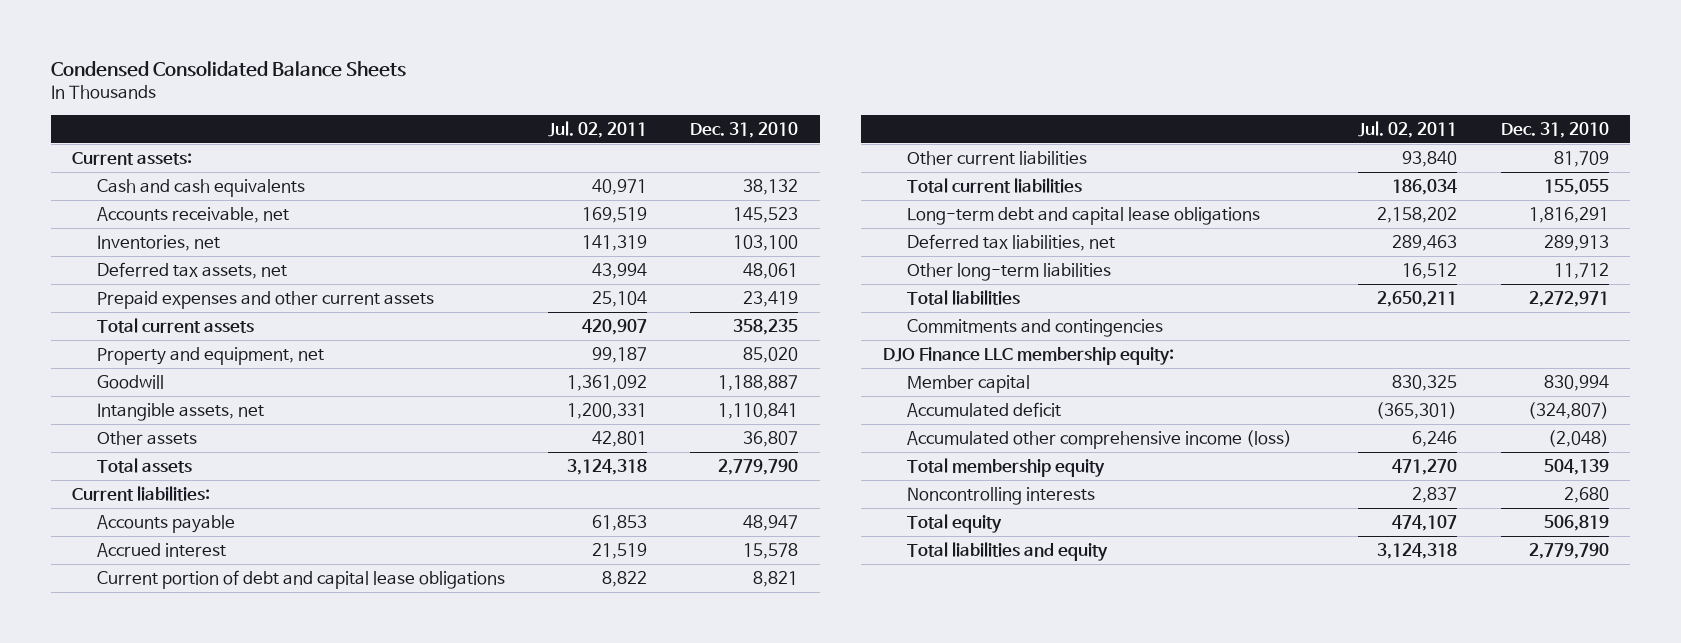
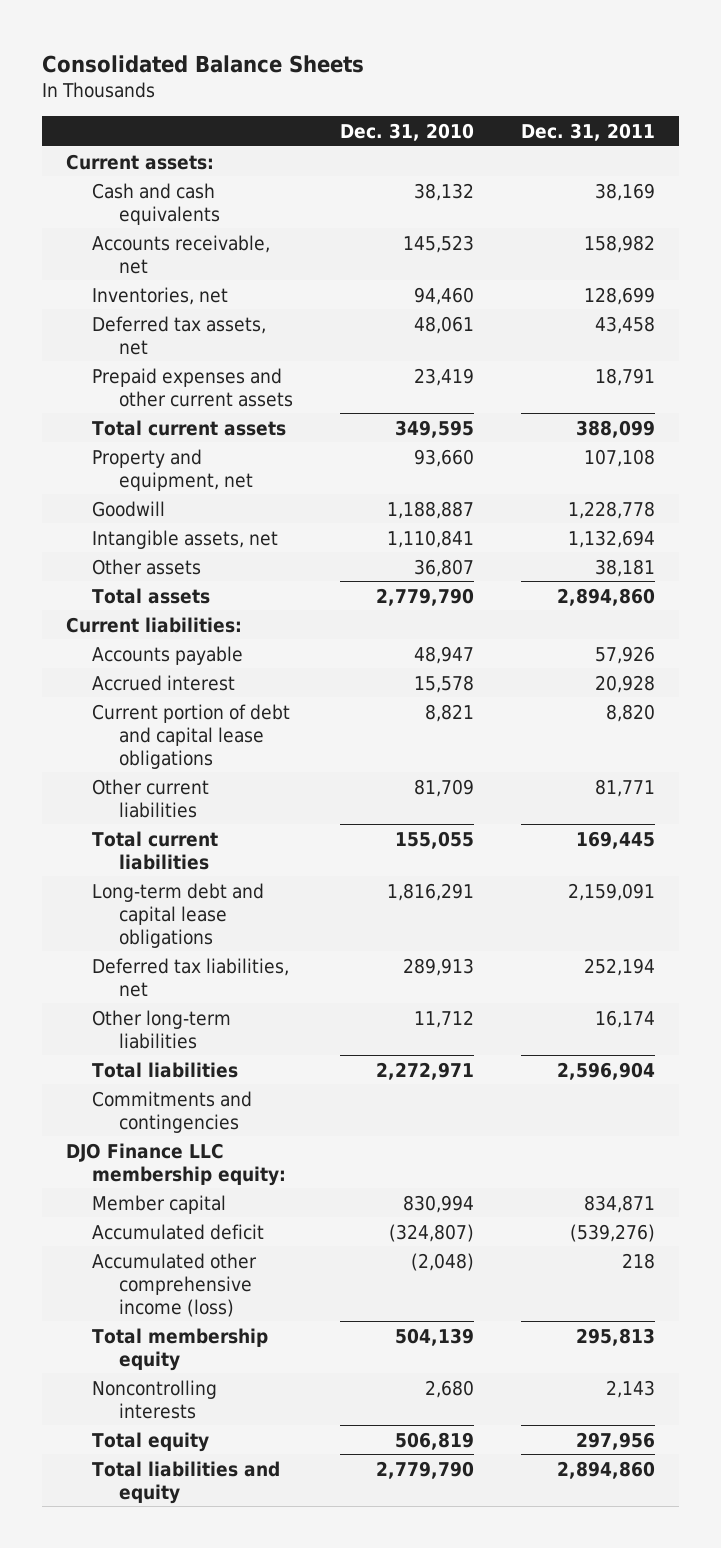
[50,61,406,78] Condensed Consolidated Balance Sheets -> [42,54,365,73] Consolidated Balance Sheets
[547,120,647,138] Jul. 02, 2011 -> none
none -> [521,123,656,142] Dec. 31, 2011
[733,234,799,251] 103,100 -> [413,286,474,305] 94,460
[733,318,799,335] 358,235 -> [394,419,474,438] 349,595
[743,346,799,363] 85,020 -> [413,448,474,467] 93,660

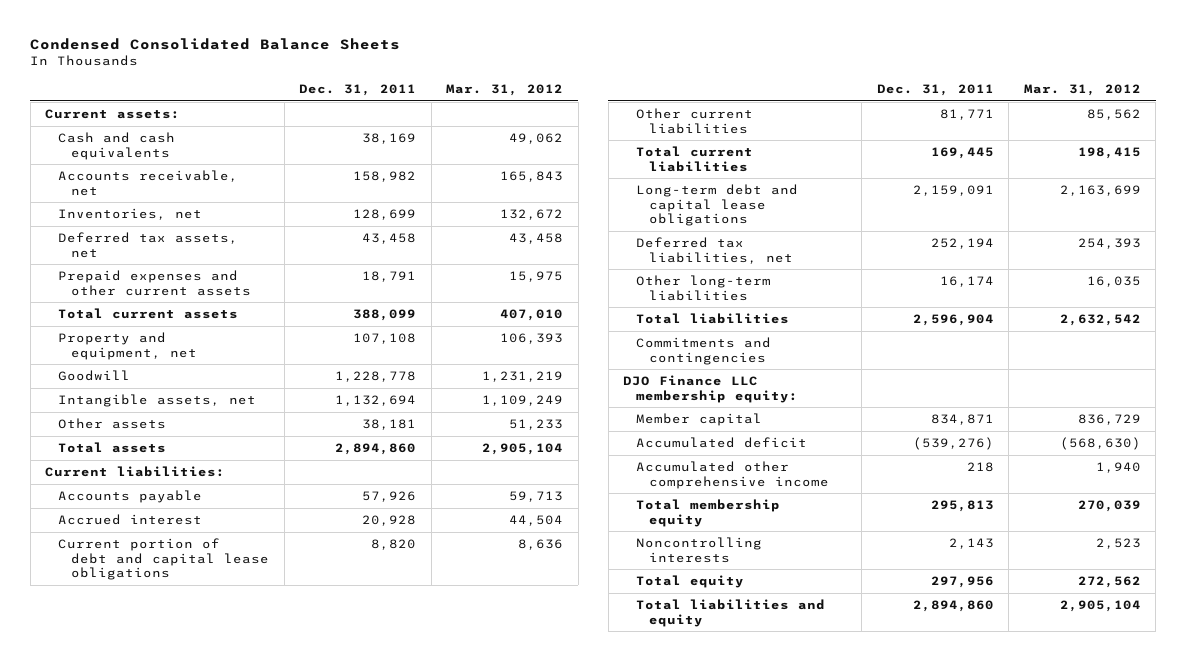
[42,54,365,73] Consolidated Balance Sheets -> [30,37,401,50] Condensed Consolidated Balance Sheets
[339,123,474,142] Dec. 31, 2010 -> none
none -> [446,83,564,96] Mar. 31, 2012
[92,1252,258,1317] Accumulated other comprehensive income (loss) -> [635,461,829,489] Accumulated other comprehensive income

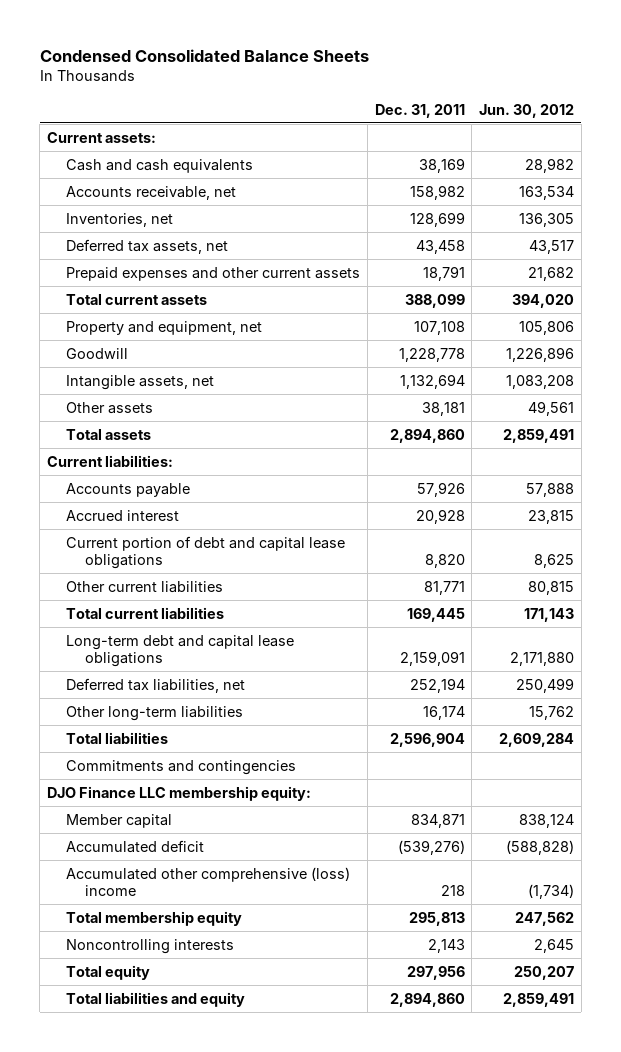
[446,83,564,96] Mar. 31, 2012 -> none
none -> [479,103,575,118] Jun. 30, 2012
[635,461,829,489] Accumulated other comprehensive income -> [66,866,351,896] Accumulated other comprehensive (loss) income

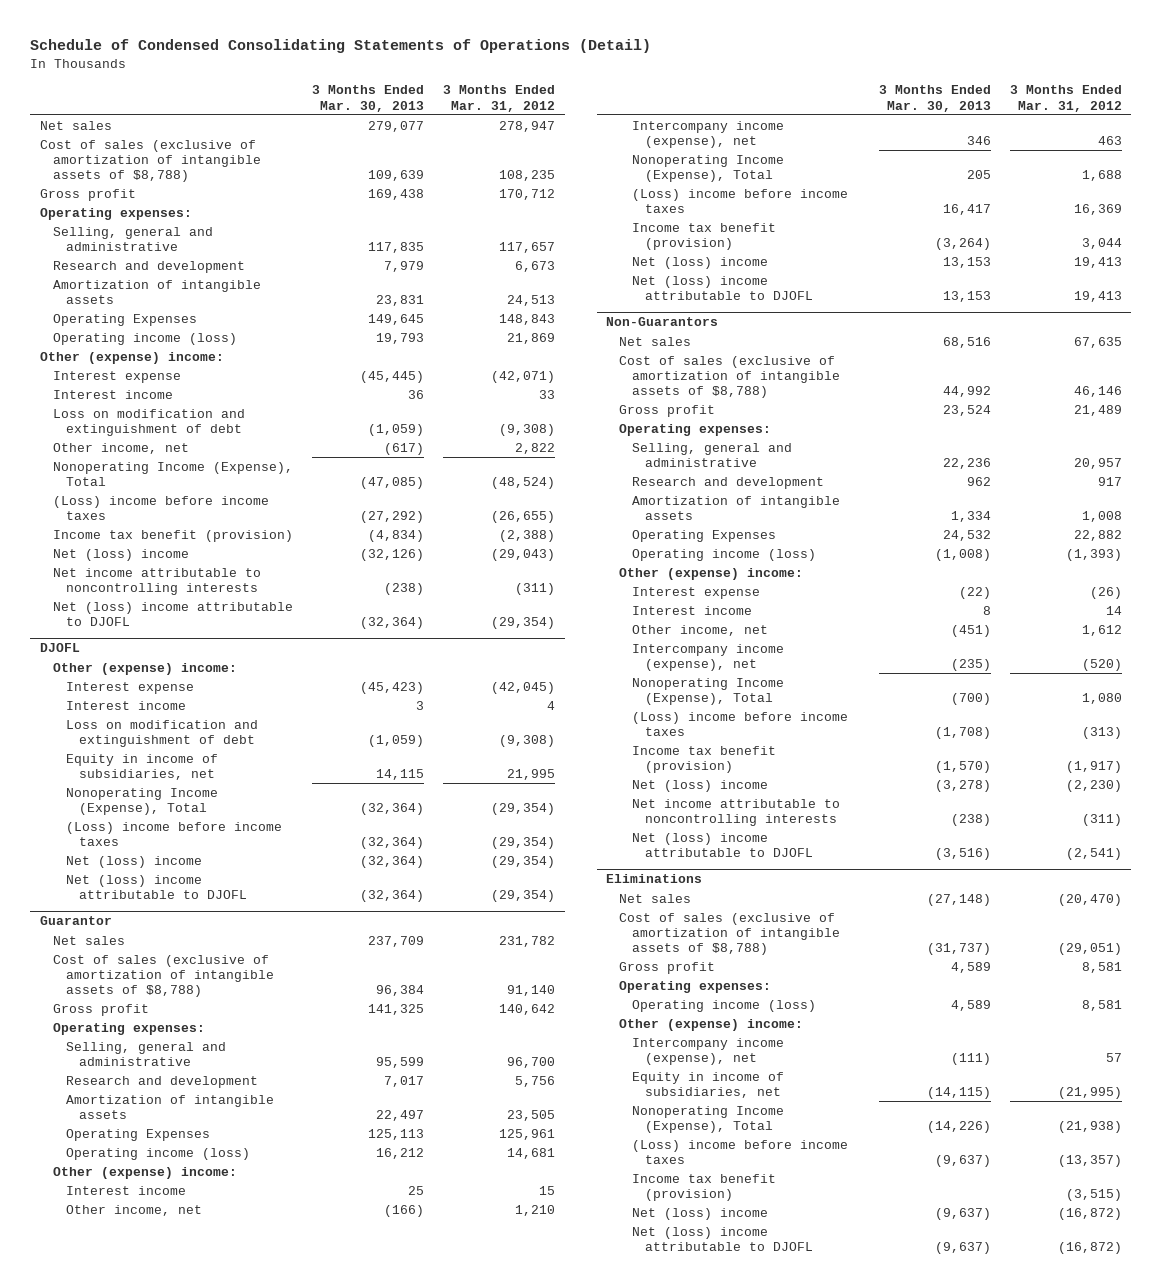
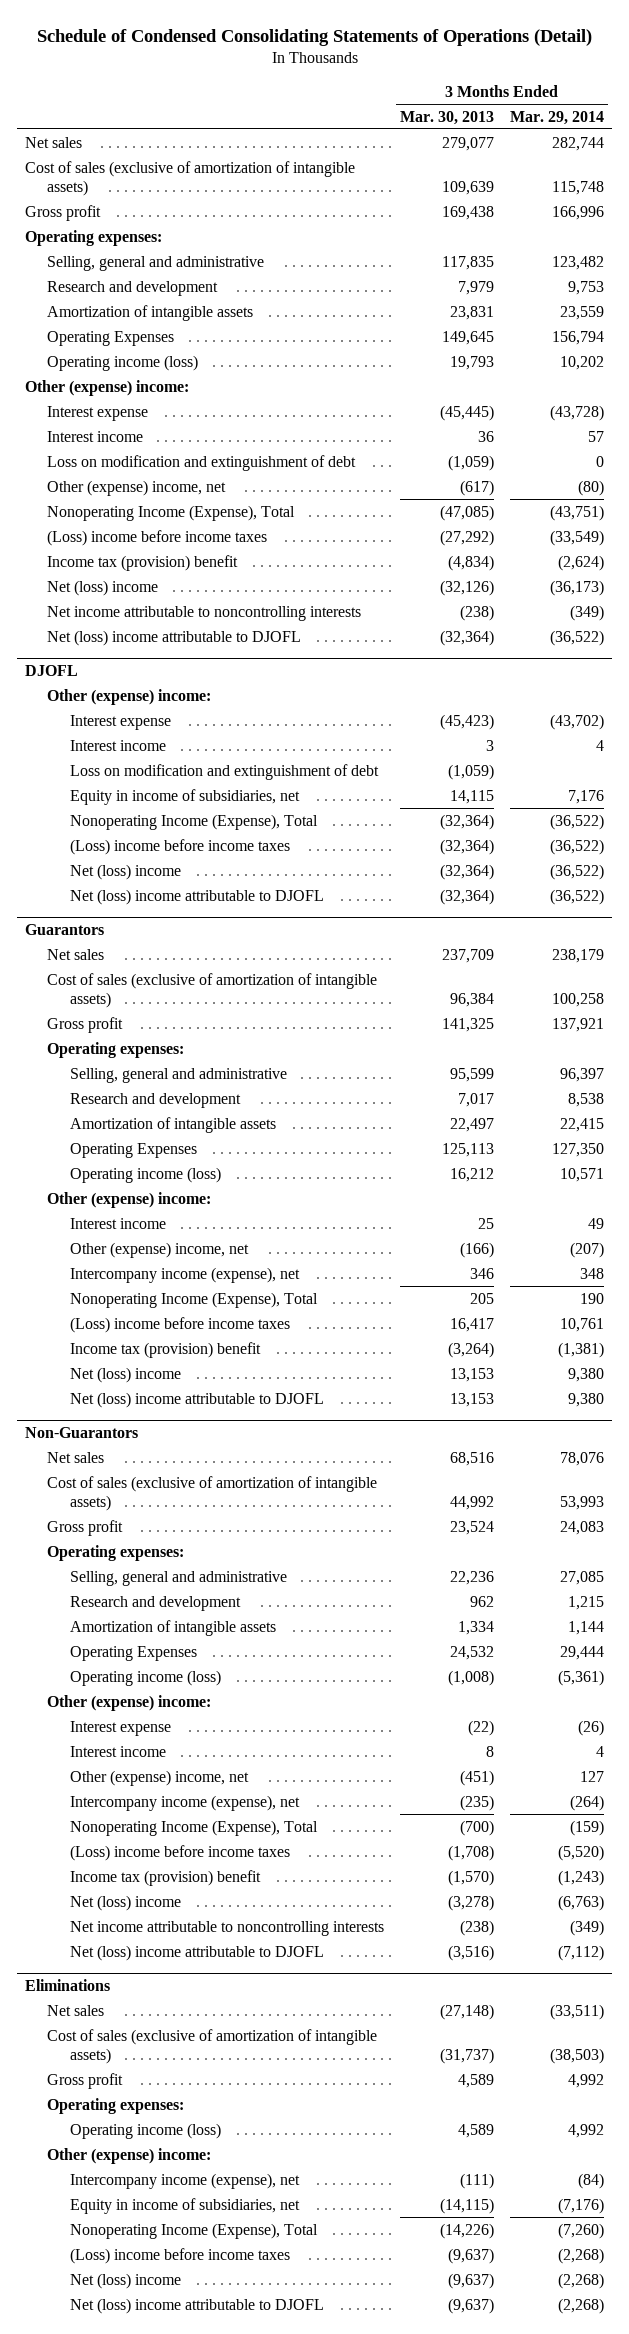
[442,85,555,112] 3 Months Ended Mar. 31, 2012 -> none
none -> [510,110,605,125] Mar. 29, 2014
[39,139,261,183] Cost of sales (exclusive of amortization of intangible assets of $8,788) -> [24,160,355,197] Cost of sales (exclusive of amortization of intangible assets)
[52,442,189,454] Other income, net -> [47,479,227,496] Other (expense) income, net
[52,529,293,542] Income tax benefit (provision) -> [47,554,239,571] Income tax (provision) benefit
[39,916,112,926] Guarantor -> [24,924,104,936] Guarantors
[52,954,274,998] Cost of sales (exclusive of amortization of intangible assets of $8,788) -> [47,972,378,1009] Cost of sales (exclusive of amortization of intangible assets)
[65,1204,202,1216] Other income, net -> [69,1241,249,1258] Other (expense) income, net
[632,222,777,251] Income tax benefit (provision) -> [69,1341,261,1358] Income tax (provision) benefit
[619,355,841,399] Cost of sales (exclusive of amortization of intangible assets of $8,788) -> [47,1475,378,1512] Cost of sales (exclusive of amortization of intangible assets)
[632,624,769,636] Other income, net -> [69,1769,249,1786] Other (expense) income, net
[632,745,777,774] Income tax benefit (provision) -> [69,1869,261,1886] Income tax (provision) benefit
[619,912,841,956] Cost of sales (exclusive of amortization of intangible assets of $8,788) -> [47,2028,378,2065] Cost of sales (exclusive of amortization of intangible assets)
[632,1173,777,1202] Income tax benefit (provision) -> none

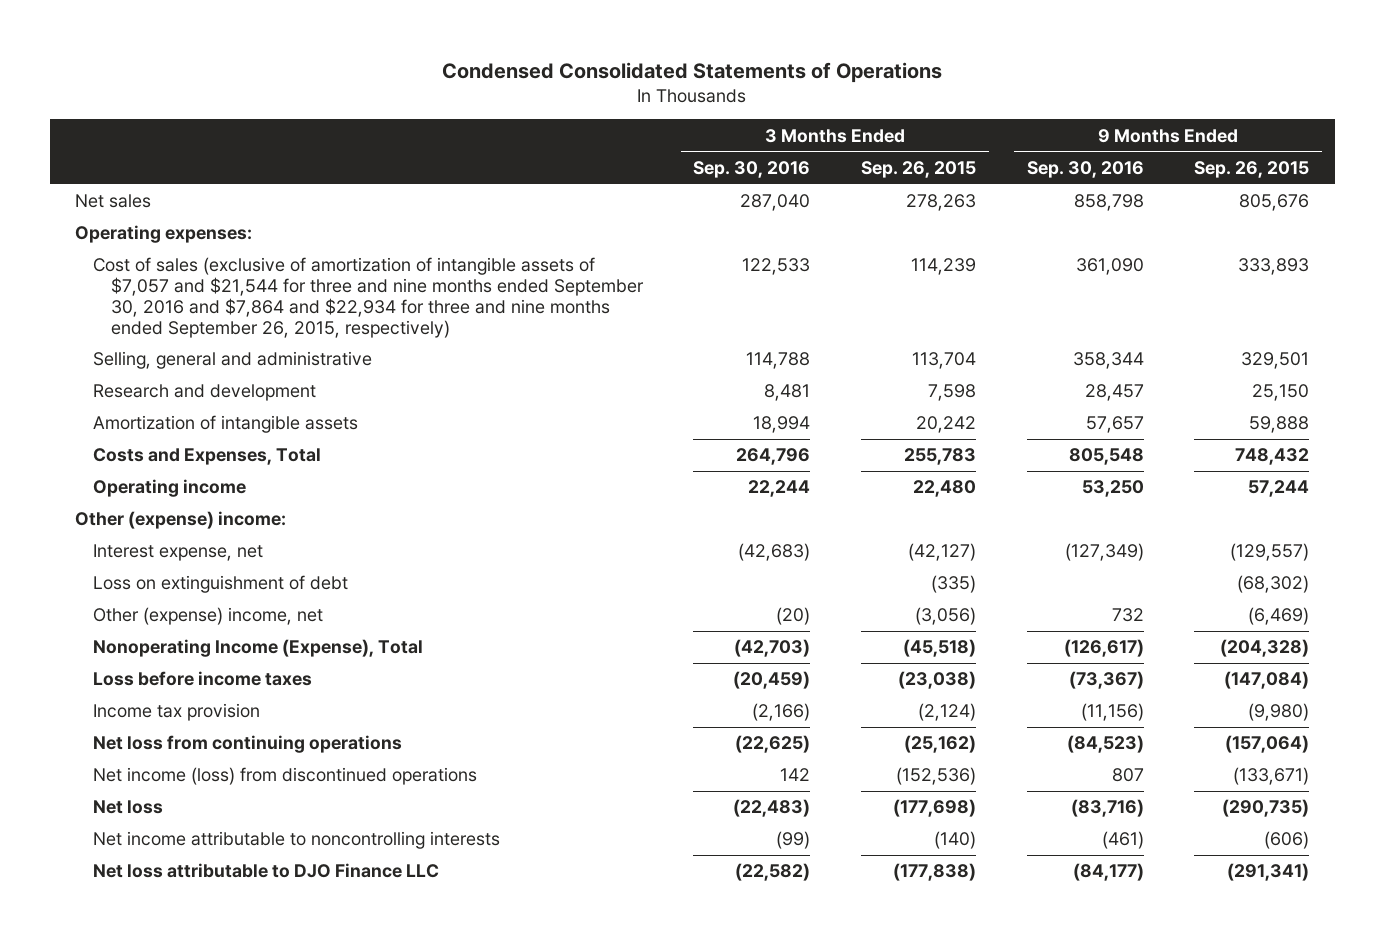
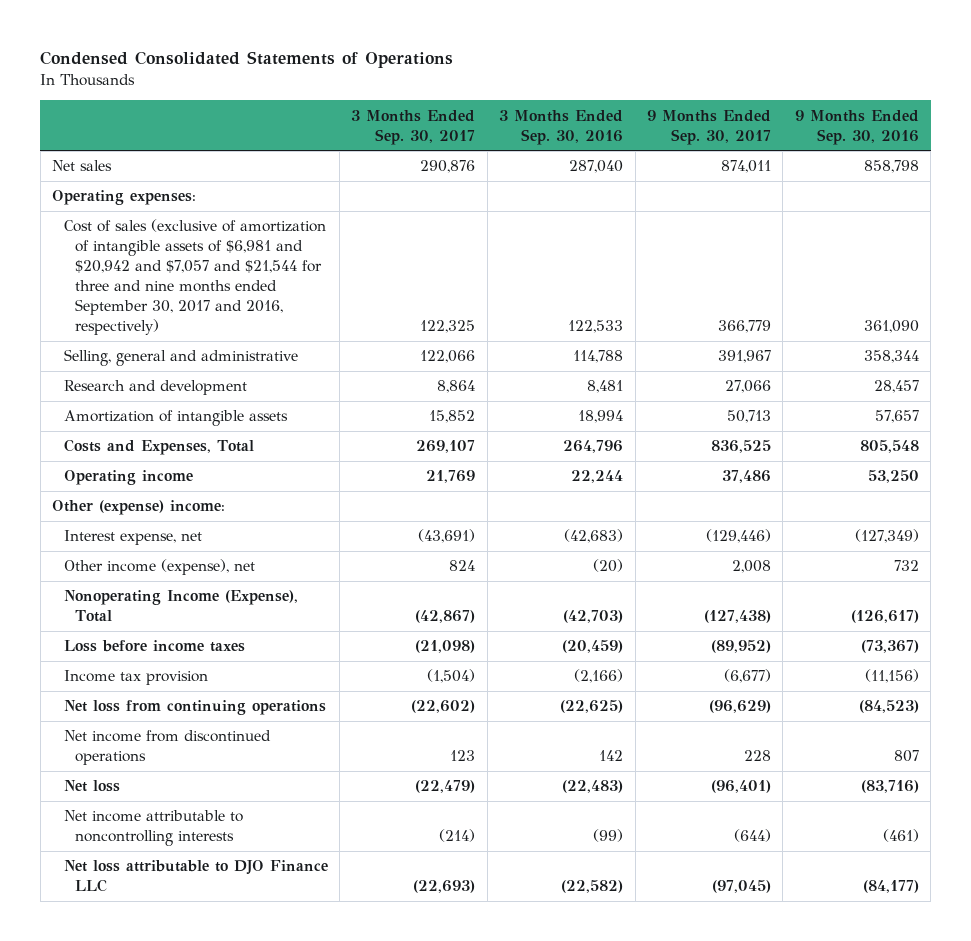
[860,161,976,179] Sep. 26, 2015 -> none
[1194,161,1310,179] Sep. 26, 2015 -> none
none -> [351,109,476,145] 3 Months Ended Sep. 30, 2017
none -> [646,109,771,145] 9 Months Ended Sep. 30, 2017
[92,257,644,338] Cost of sales (exclusive of amortization of intangible assets of $7,057 and $21,544 for three and nine months ended September 30, 2016 and $7,864 and $22,934 for three and nine months ended September 26, 2015, respectively) -> [63,219,326,336] Cost of sales (exclusive of amortization of intangible assets of $6,981 and $20,942 and $7,057 and $21,544 for three and nine months ended September 30, 2017 and 2016, respectively)
[92,575,348,594] Loss on extinguishment of debt -> none
[92,607,323,626] Other (expense) income, net -> [63,559,255,576] Other income (expense), net
[92,767,477,786] Net income (loss) from discontinued operations -> [63,730,271,766] Net income from discontinued operations

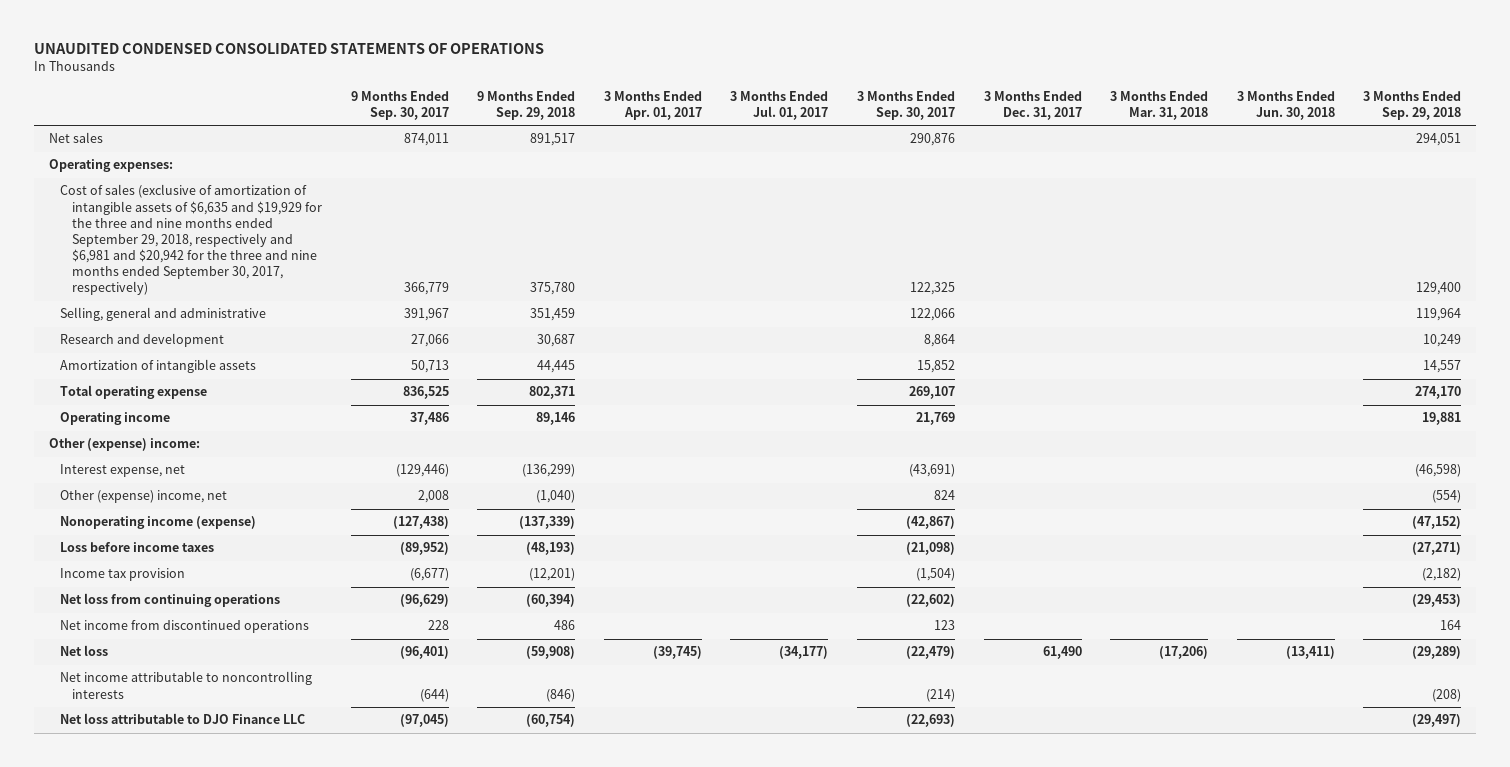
[40,51,454,69] Condensed Consolidated Statements of Operations -> [34,42,545,54] UNAUDITED CONDENSED CONSOLIDATED STATEMENTS OF OPERATIONS
[499,109,624,145] 3 Months Ended Sep. 30, 2016 -> none
[794,109,919,145] 9 Months Ended Sep. 30, 2016 -> none
none -> [477,90,576,120] 9 Months Ended Sep. 29, 2018
none -> [603,90,702,120] 3 Months Ended Apr. 01, 2017
none -> [730,90,829,120] 3 Months Ended Jul. 01, 2017
none -> [983,90,1082,120] 3 Months Ended Dec. 31, 2017
none -> [1110,90,1209,120] 3 Months Ended Mar. 31, 2018
none -> [1236,90,1335,120] 3 Months Ended Jun. 30, 2018
none -> [1363,90,1462,120] 3 Months Ended Sep. 29, 2018
[63,219,326,336] Cost of sales (exclusive of amortization of intangible assets of $6,981 and $20,942 and $7,057 and $21,544 for three and nine months ended September 30, 2017 and 2016, respectively) -> [60,184,323,296] Cost of sales (exclusive of amortization of intangible assets of $6,635 and $19,929 for the three and nine months ended September 29, 2018, respectively and $6,981 and $20,942 for the three and nine months ended September 30, 2017, respectively)
[63,439,254,456] Costs and Expenses, Total -> [60,385,208,400] Total operating expense
[63,559,255,576] Other income (expense), net -> [60,490,228,504] Other (expense) income, net
[63,590,298,623] Nonoperating Income (Expense), Total -> [60,516,257,530] Nonoperating income (expense)

